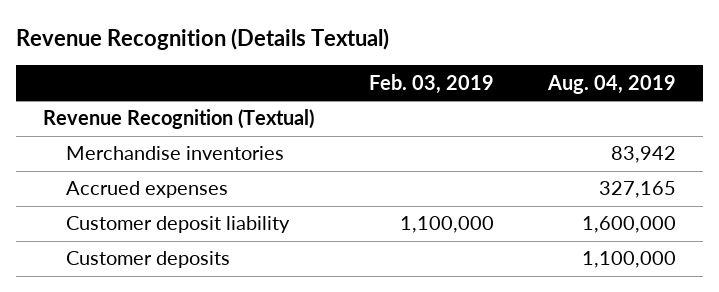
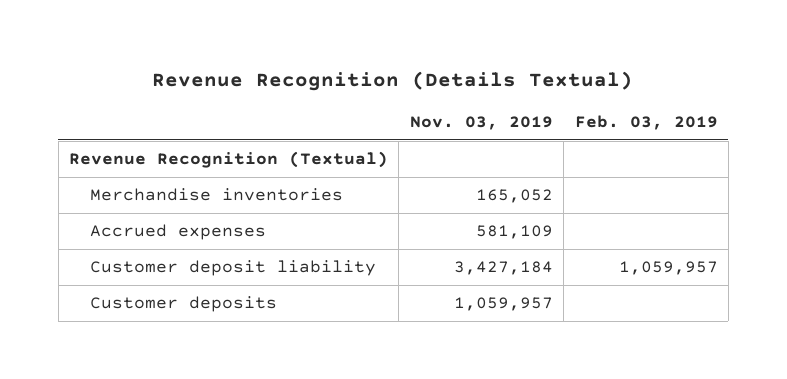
[546,74,676,94] Aug. 04, 2019 -> none
none -> [409,116,553,131] Nov. 03, 2019
[399,216,494,234] 1,100,000 -> [618,261,718,276] 1,059,957

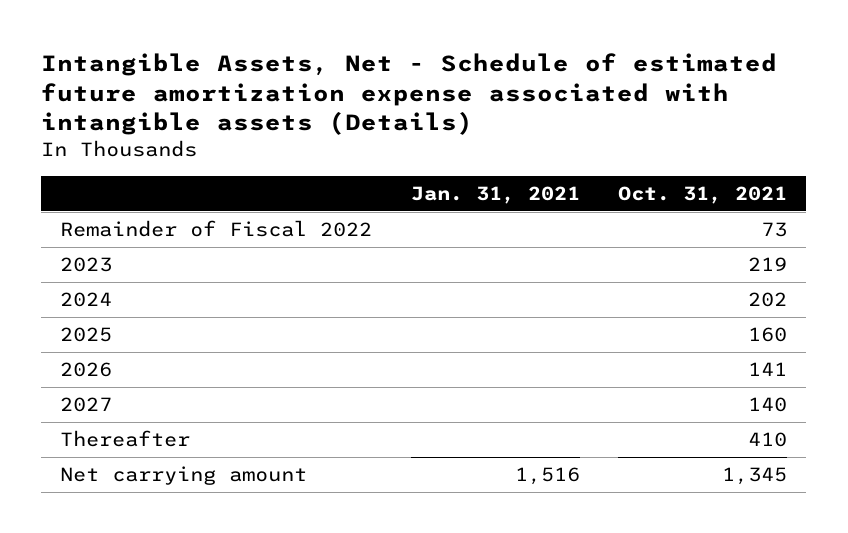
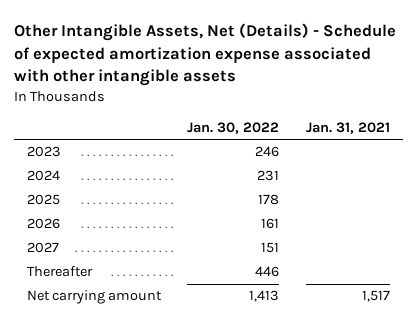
[41,52,778,136] Intangible Assets, Net - Schedule of estimated future amortization expense associated with intangible assets (Details) -> [13,23,396,87] Other Intangible Assets, Net (Details) - Schedule of expected amortization expense associated with other intangible assets
[618,185,788,204] Oct. 31, 2021 -> none
none -> [187,122,280,135] Jan. 30, 2022
[60,220,373,238] Remainder of Fiscal 2022 -> none
[514,467,580,486] 1,516 -> [361,290,390,303] 1,517

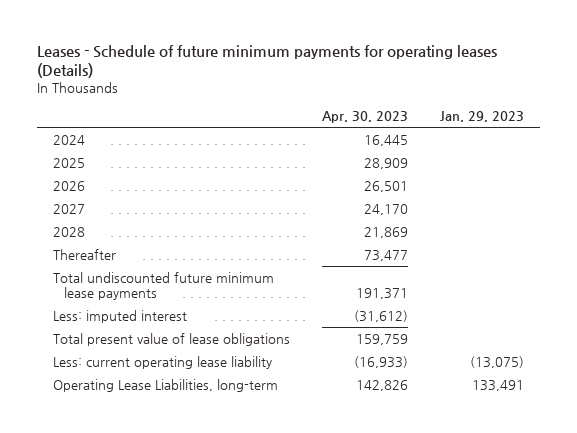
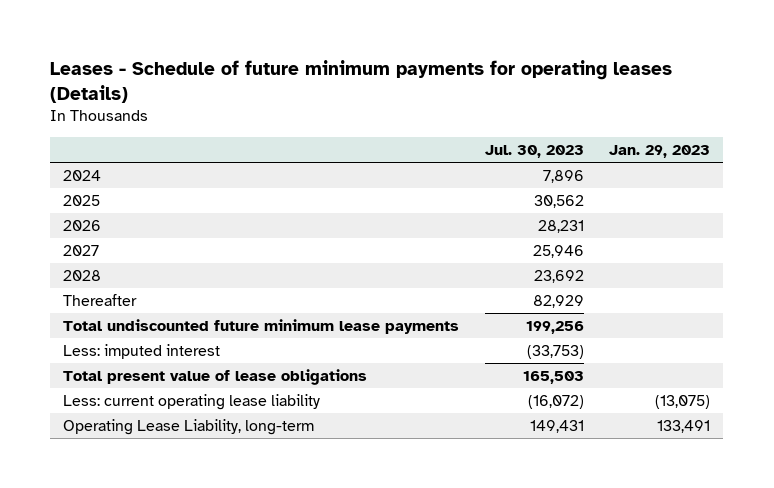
[322,111,409,124] Apr. 30, 2023 -> none
none -> [484,145,584,159] Jul. 30, 2023
[52,378,278,392] Operating Lease Liabilities, long-term -> [63,419,315,436] Operating Lease Liability, long-term

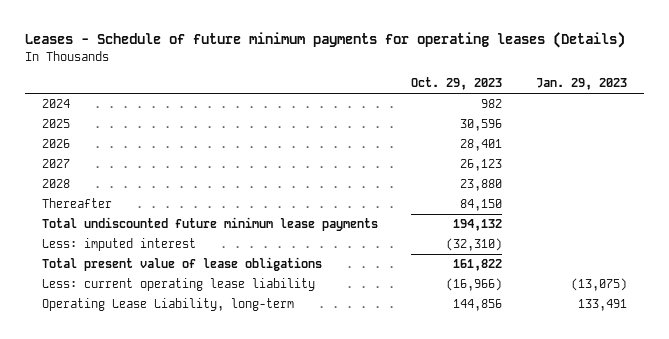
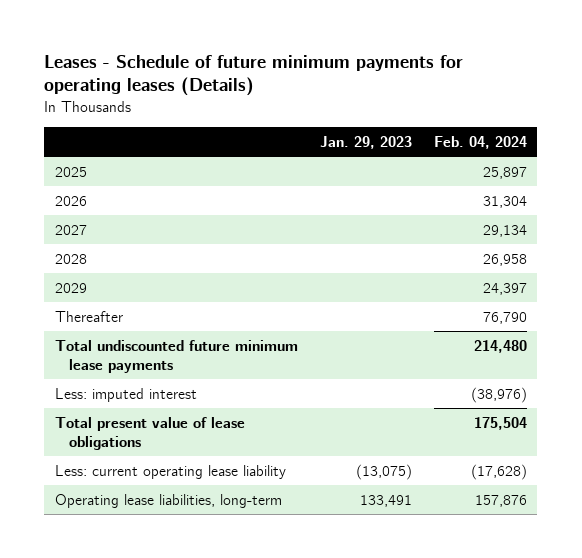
[411,77,503,91] Oct. 29, 2023 -> none
none -> [433,135,527,149] Feb. 04, 2024
[41,99,70,109] 2024 -> none
none -> [55,282,88,293] 2029
[41,298,294,312] Operating Lease Liability, long-term -> [55,493,283,508] Operating lease liabilities, long-term

